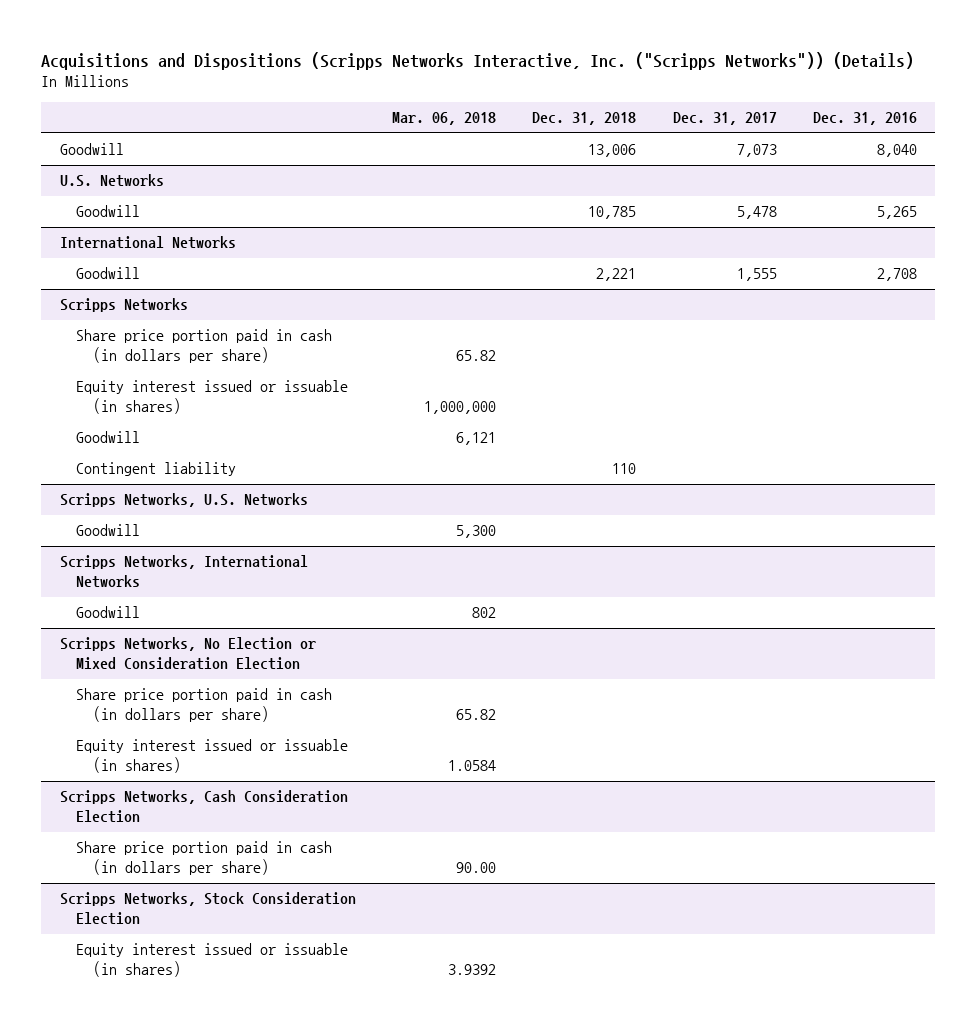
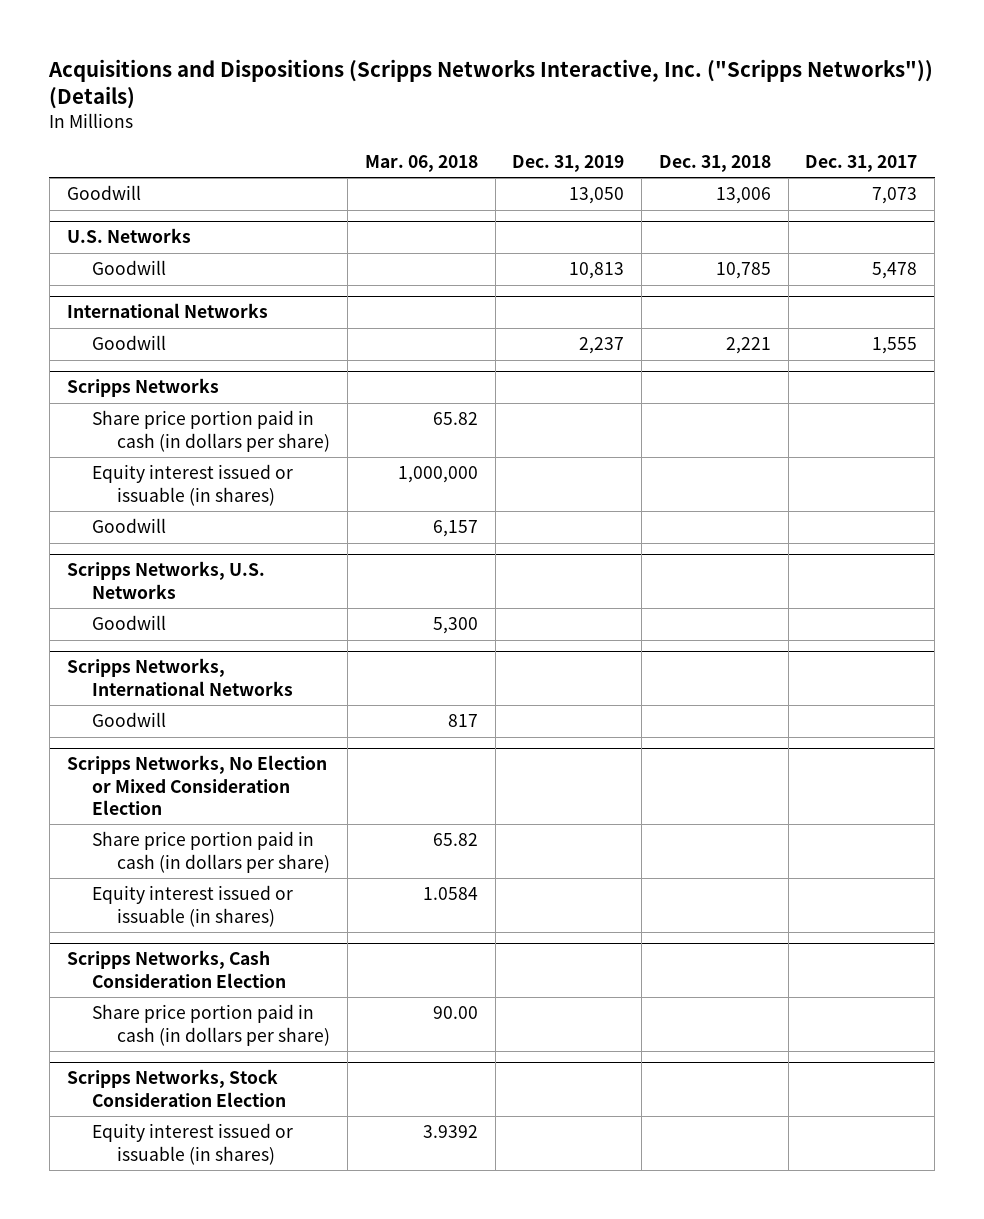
[812,112,917,126] Dec. 31, 2016 -> none
none -> [512,155,625,173] Dec. 31, 2019
[76,462,237,477] Contingent liability -> none
[455,432,496,446] 6,121 -> [432,520,478,538] 6,157
[471,607,496,619] 802 -> [447,714,478,728] 817

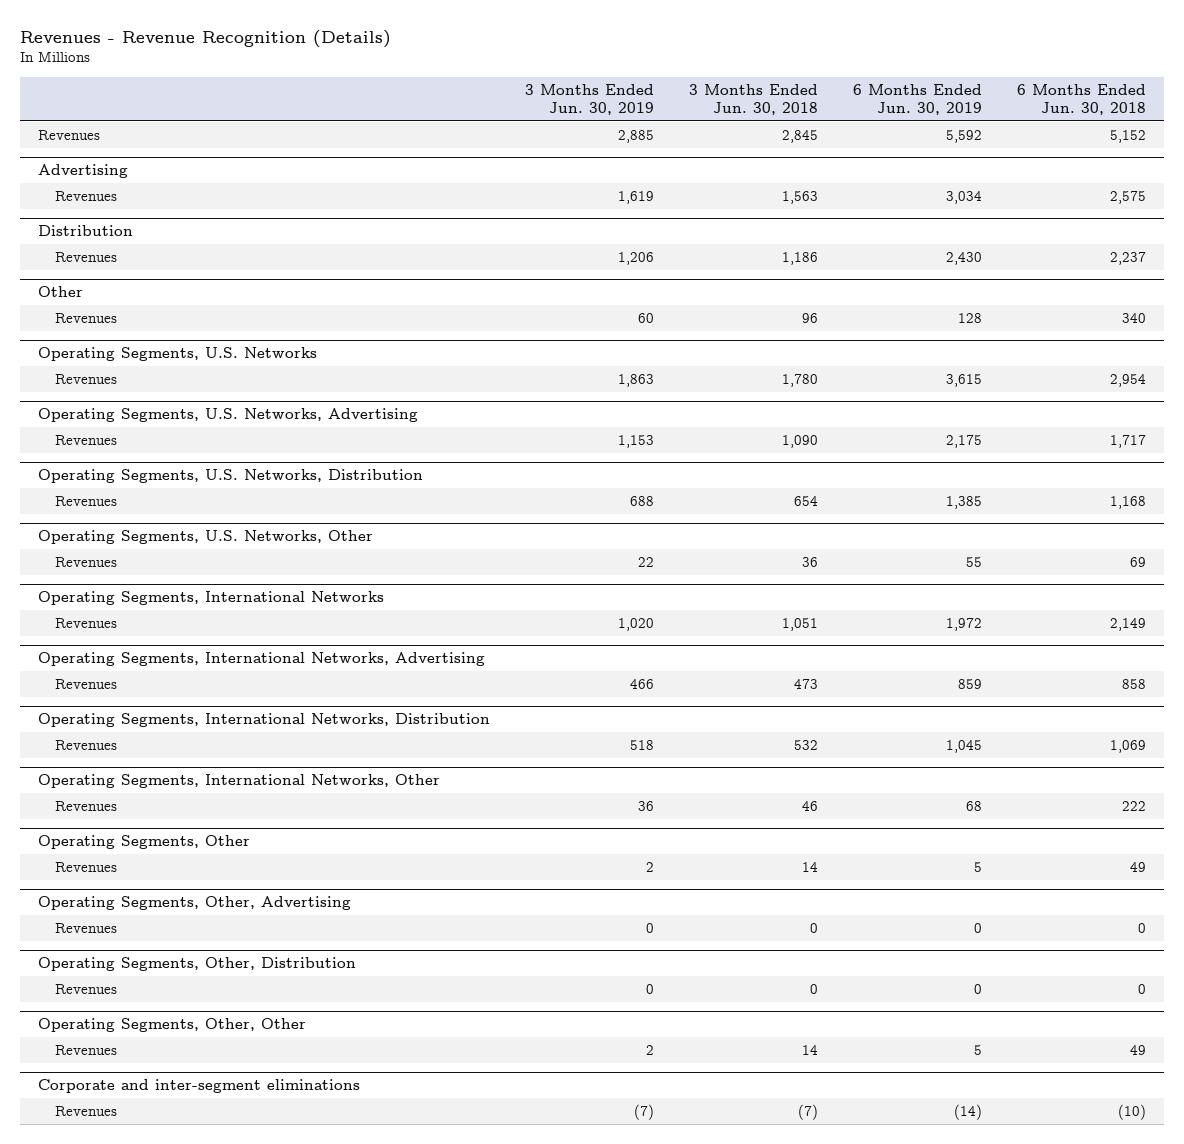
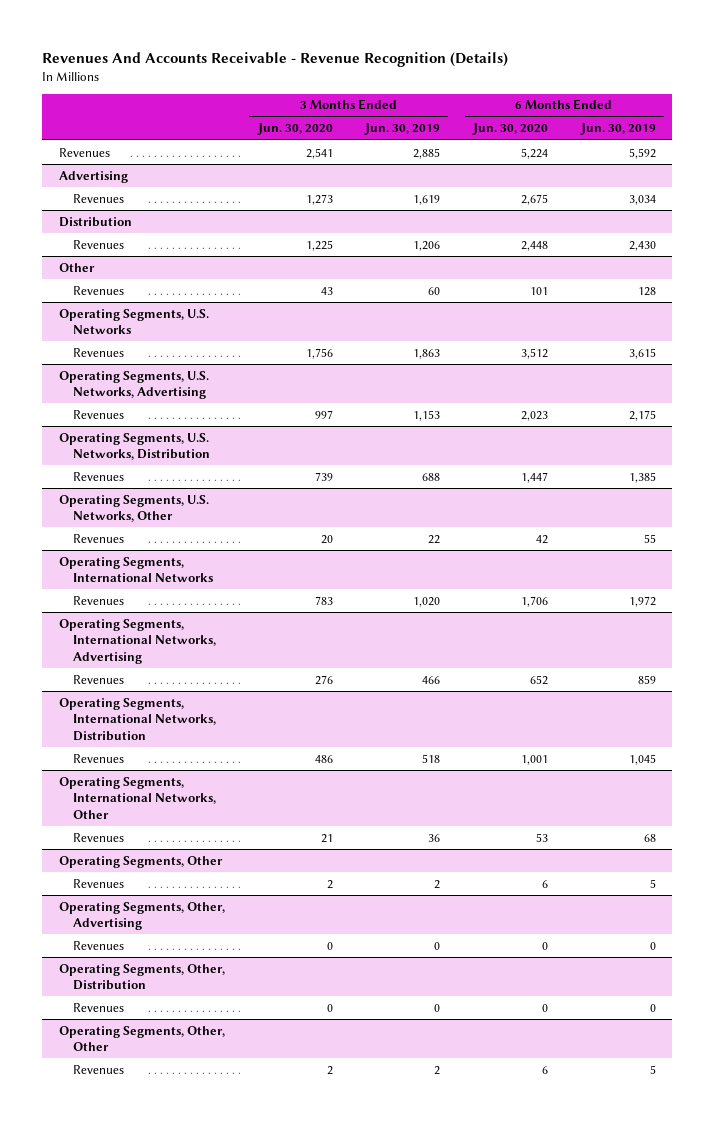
[20,29,392,48] Revenues - Revenue Recognition (Details) -> [42,51,509,67] Revenues And Accounts Receivable - Revenue Recognition (Details)
[688,83,818,115] 3 Months Ended Jun. 30, 2018 -> none
[1017,83,1147,115] 6 Months Ended Jun. 30, 2018 -> none
none -> [256,123,333,136] Jun. 30, 2020
none -> [472,123,549,136] Jun. 30, 2020
[37,1079,360,1094] Corporate and inter-segment eliminations -> none
[55,1105,118,1116] Revenues -> none

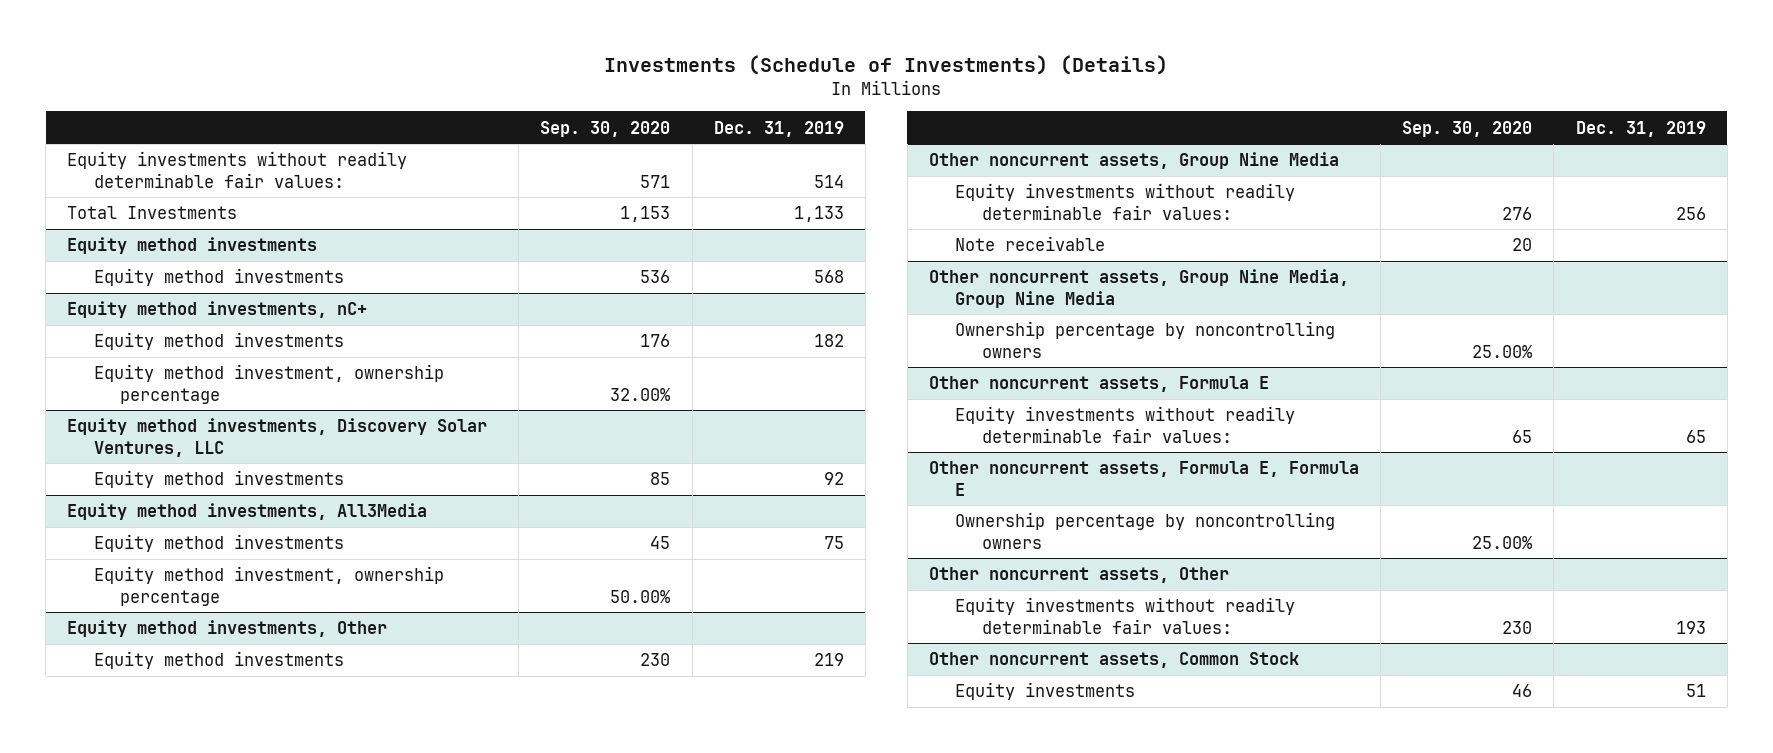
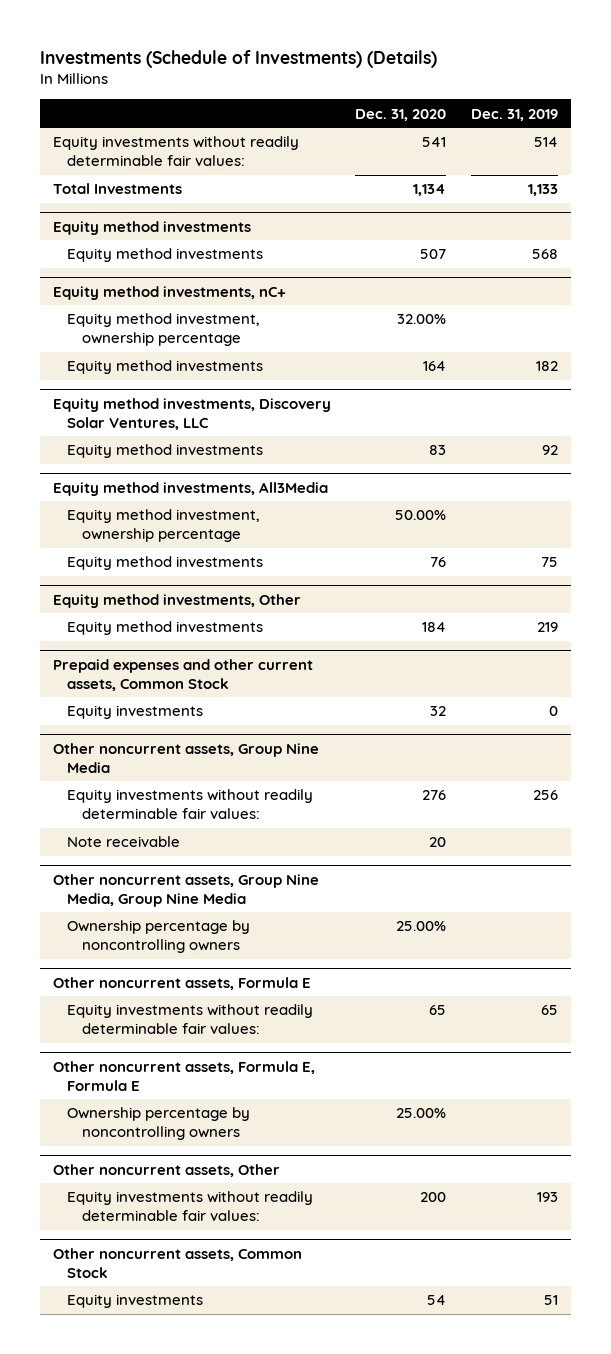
[540,120,671,137] Sep. 30, 2020 -> none
none -> [355,108,447,121] Dec. 31, 2020
[93,332,344,351] Equity method investments -> [67,360,264,375] Equity method investments
[93,534,344,553] Equity method investments -> [67,556,264,571] Equity method investments
none -> [52,658,313,691] Prepaid expenses and other current assets, Common Stock
none -> [67,705,204,720] Equity investments

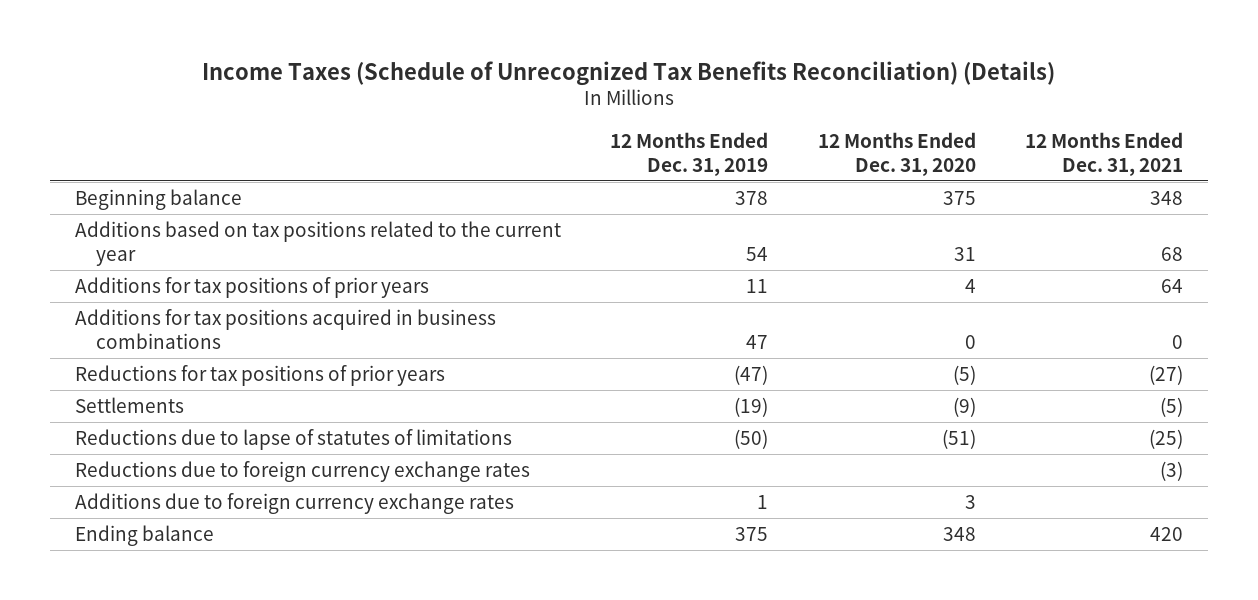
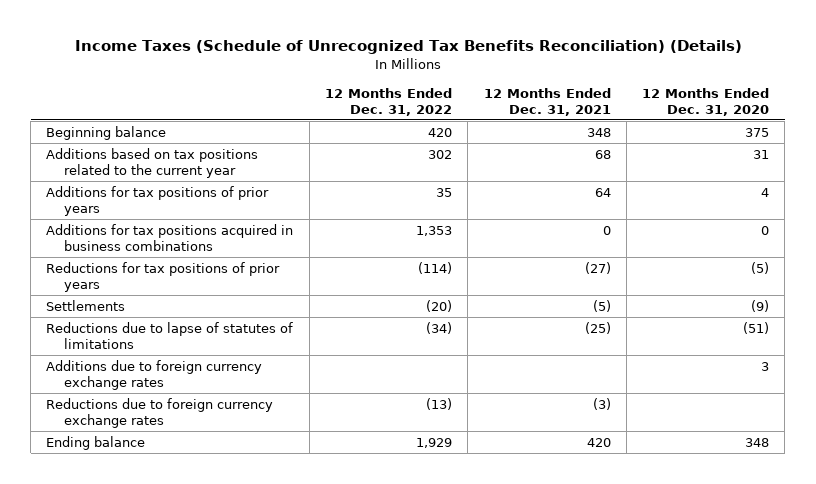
[610,131,769,176] 12 Months Ended Dec. 31, 2019 -> none
none -> [324,87,452,116] 12 Months Ended Dec. 31, 2022
[74,461,530,483] Reductions due to foreign currency exchange rates -> [46,397,274,428] Reductions due to foreign currency exchange rates

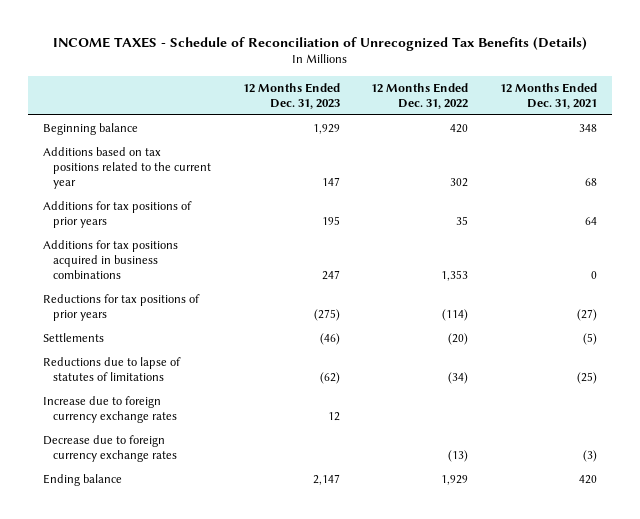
[74,40,742,55] Income Taxes (Schedule of Unrecognized Tax Benefits Reconciliation) (Details) -> [53,36,588,51] INCOME TAXES - Schedule of Reconciliation of Unrecognized Tax Benefits (Details)
[642,87,770,116] 12 Months Ended Dec. 31, 2020 -> none
none -> [242,82,340,109] 12 Months Ended Dec. 31, 2023
[46,359,263,390] Additions due to foreign currency exchange rates -> [43,396,178,423] Increase due to foreign currency exchange rates
[46,397,274,428] Reductions due to foreign currency exchange rates -> [43,435,178,462] Decrease due to foreign currency exchange rates

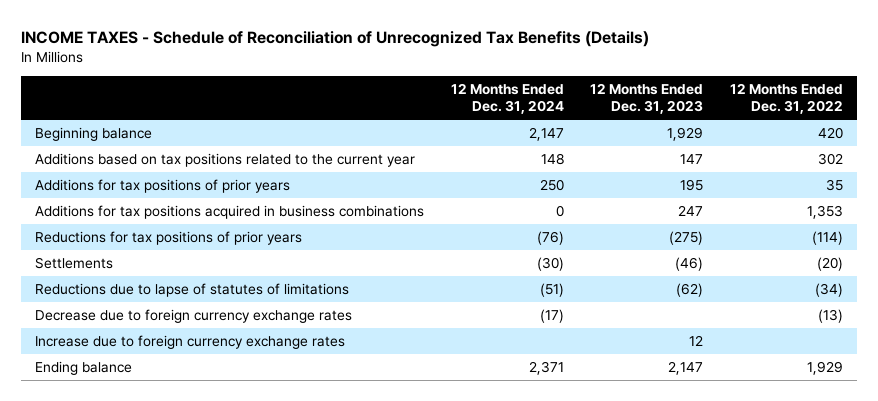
[499,82,597,109] 12 Months Ended Dec. 31, 2021 -> none
none -> [450,82,564,115] 12 Months Ended Dec. 31, 2024
[43,396,178,423] Increase due to foreign currency exchange rates -> [34,334,345,349] Increase due to foreign currency exchange rates

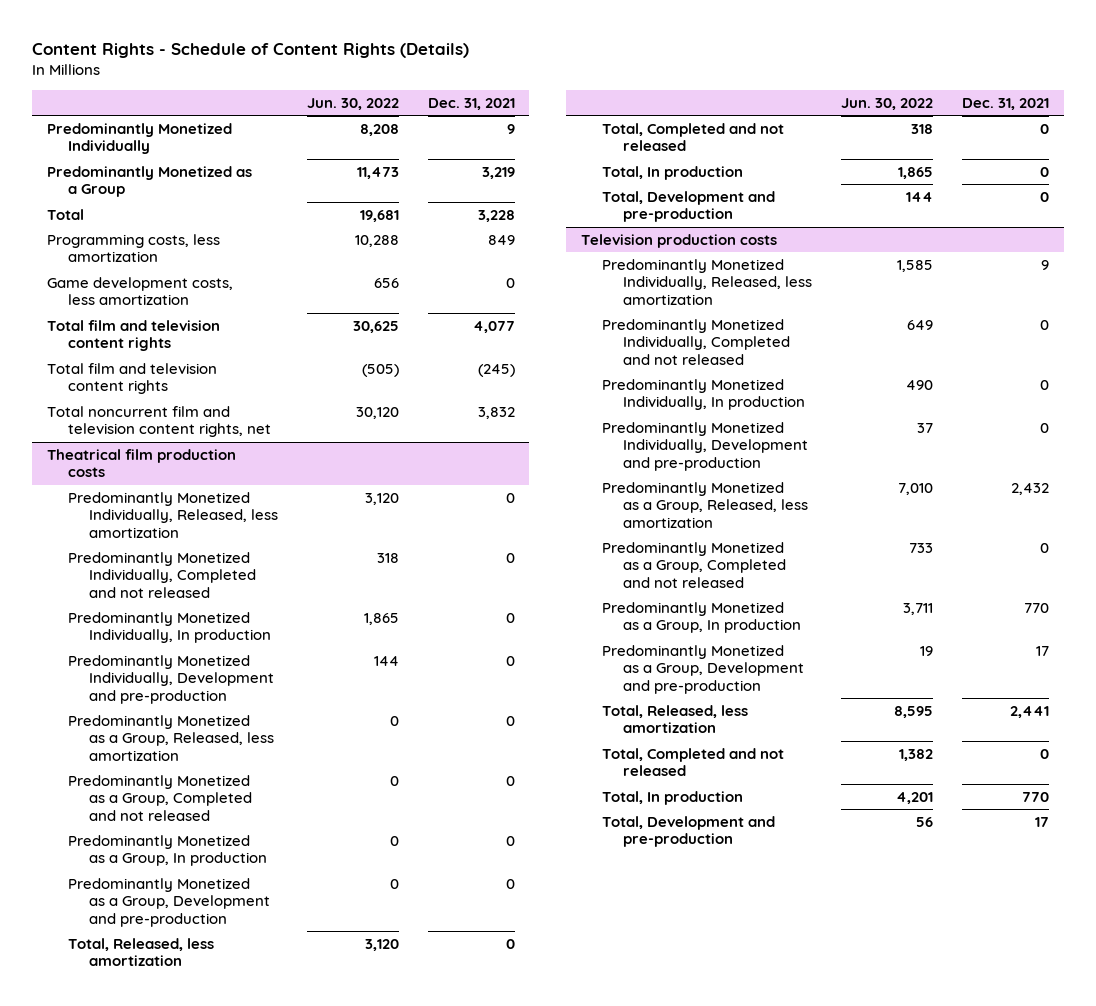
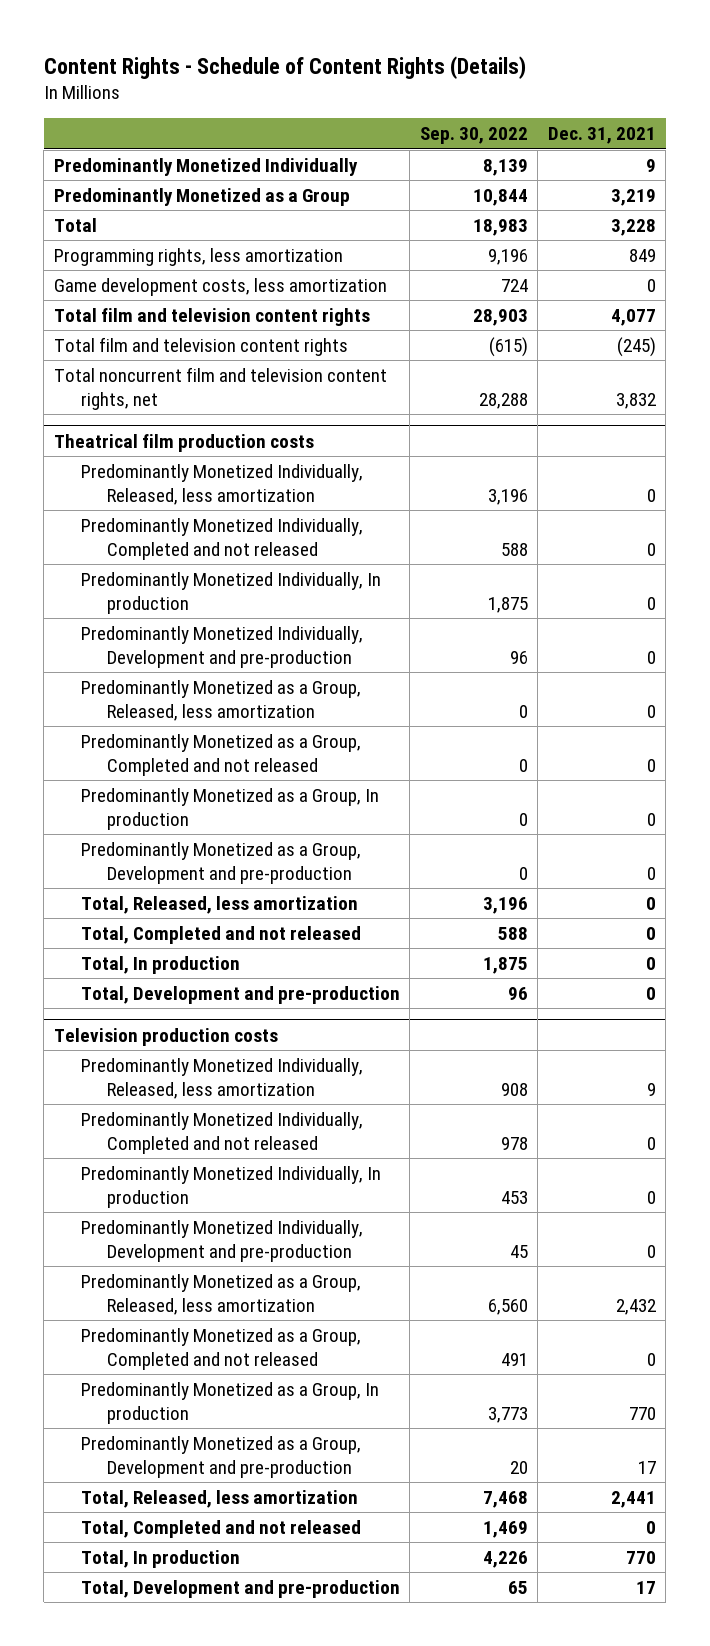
[306,98,399,111] Jun. 30, 2022 -> none
none -> [419,127,528,145] Sep. 30, 2022
[46,233,220,263] Programming costs, less amortization -> [53,247,343,266] Programming rights, less amortization

